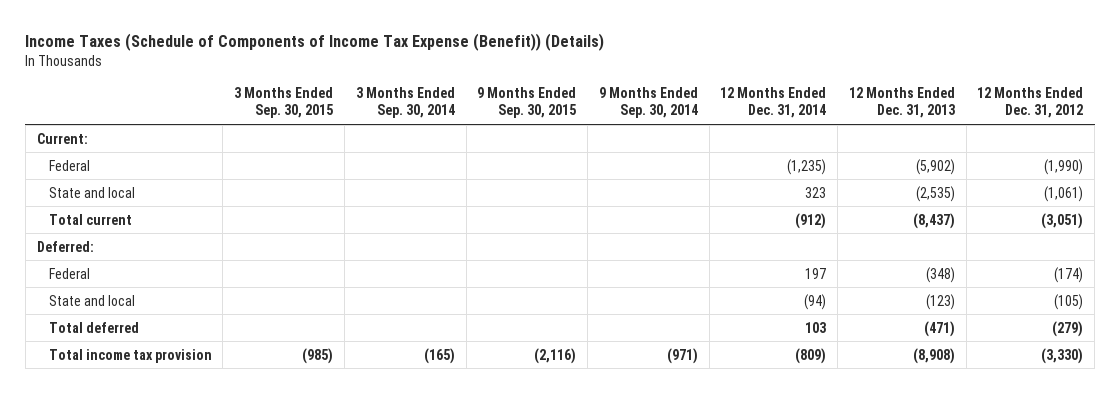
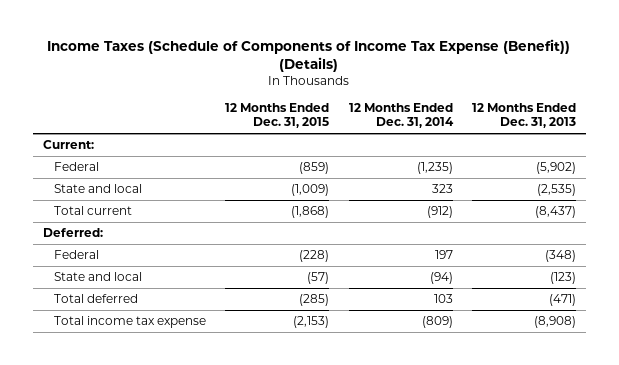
[234,87,334,119] 3 Months Ended Sep. 30, 2015 -> none
[355,87,455,119] 3 Months Ended Sep. 30, 2014 -> none
[477,87,577,119] 9 Months Ended Sep. 30, 2015 -> none
[598,87,698,119] 9 Months Ended Sep. 30, 2014 -> none
[977,87,1084,119] 12 Months Ended Dec. 31, 2012 -> none
none -> [225,103,330,129] 12 Months Ended Dec. 31, 2015
[48,348,212,363] Total income tax provision -> [53,316,206,329] Total income tax expense

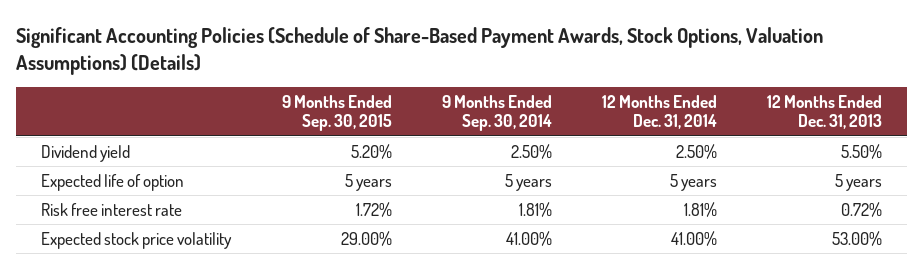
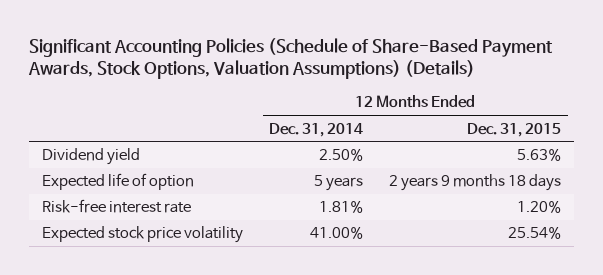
[281,94,392,132] 9 Months Ended Sep. 30, 2015 -> none
[441,94,552,132] 9 Months Ended Sep. 30, 2014 -> none
[766,94,882,130] 12 Months Ended Dec. 31, 2013 -> none
none -> [467,122,562,137] Dec. 31, 2015
[41,202,183,216] Risk free interest rate -> [42,199,192,214] Risk-free interest rate

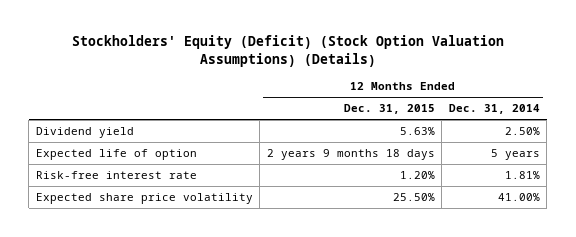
[28,37,554,80] Significant Accounting Policies (Schedule of Share-Based Payment Awards, Stock Options, Valuation Assumptions) (Details) -> [71,35,504,67] Stockholders' Equity (Deficit) (Stock Option Valuation Assumptions) (Details)
[42,226,244,244] Expected stock price volatility -> [35,193,253,205] Expected share price volatility
[508,226,562,240] 25.54% -> [392,193,435,202] 25.50%

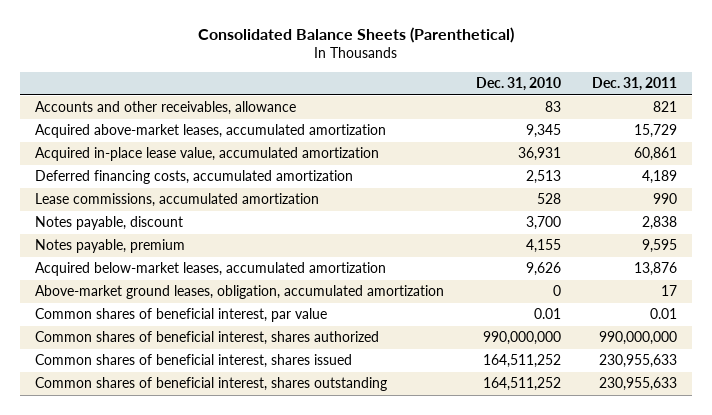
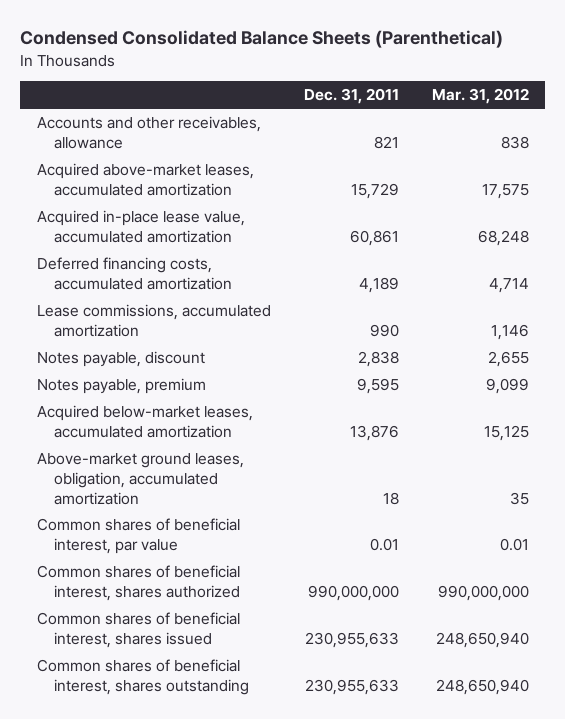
[198,27,515,44] Consolidated Balance Sheets (Parenthetical) -> [20,30,504,49] Condensed Consolidated Balance Sheets (Parenthetical)
[475,77,561,92] Dec. 31, 2010 -> none
none -> [431,88,529,105] Mar. 31, 2012
[660,285,677,297] 17 -> [382,491,399,505] 18

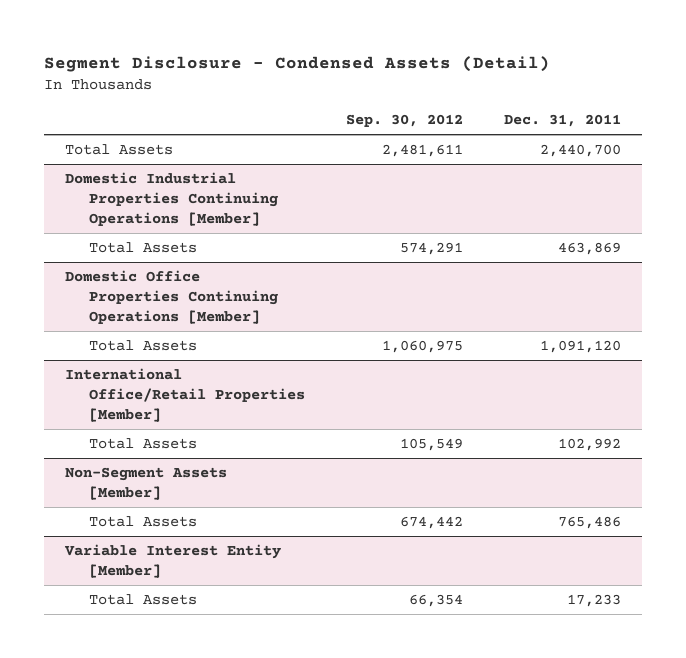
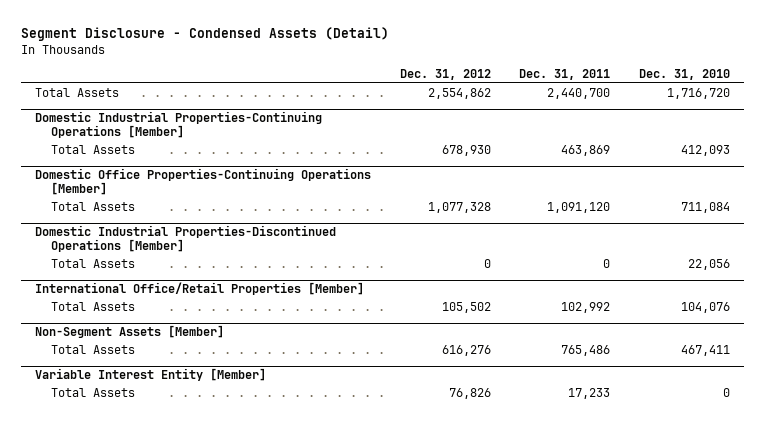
[346,113,464,127] Sep. 30, 2012 -> none
none -> [399,69,491,81] Dec. 31, 2012
none -> [639,69,731,81] Dec. 31, 2010
[64,172,279,226] Domestic Industrial Properties Continuing Operations [Member] -> [35,111,323,139] Domestic Industrial Properties-Continuing Operations [Member]
[64,270,279,324] Domestic Office Properties Continuing Operations [Member] -> [35,168,372,196] Domestic Office Properties-Continuing Operations [Member]
none -> [35,225,337,253] Domestic Industrial Properties-Discontinued Operations [Member]
none -> [51,259,136,269] Total Assets

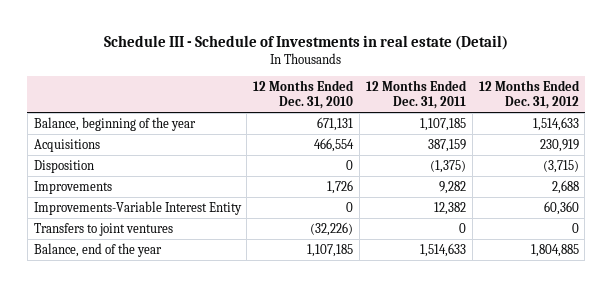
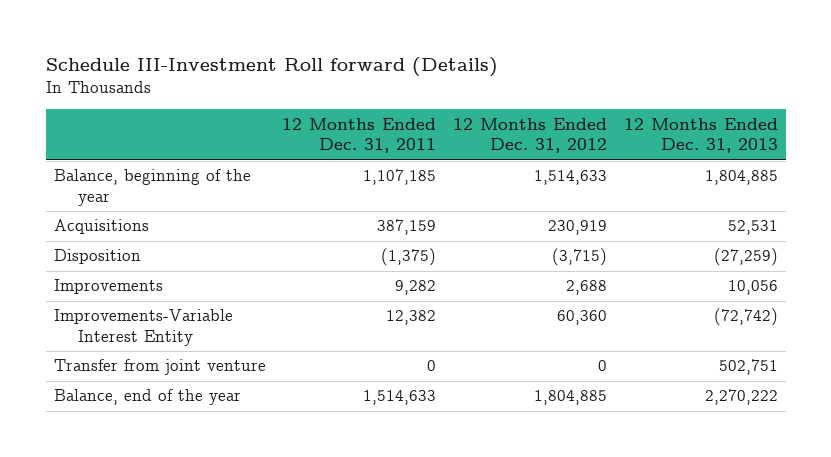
[104,34,509,50] Schedule III - Schedule of Investments in real estate (Detail) -> [45,56,498,77] Schedule III-Investment Roll forward (Details)
[253,79,355,109] 12 Months Ended Dec. 31, 2010 -> none
none -> [623,117,778,154] 12 Months Ended Dec. 31, 2013
[33,222,173,236] Transfers to joint ventures -> none
none -> [53,359,266,376] Transfer from joint venture

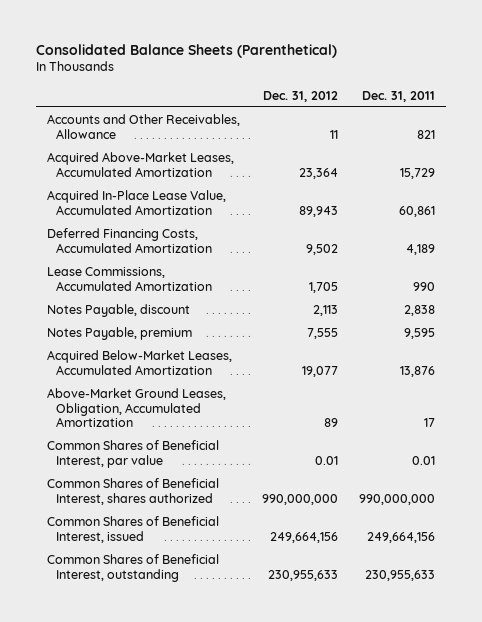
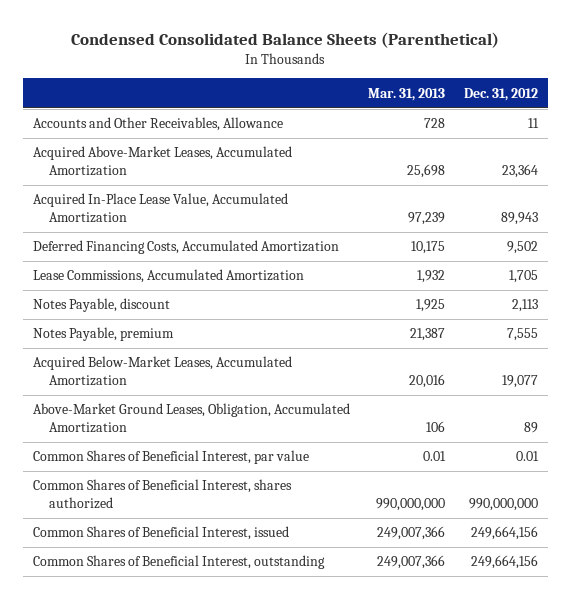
[35,43,337,58] Consolidated Balance Sheets (Parenthetical) -> [71,32,500,49] Condensed Consolidated Balance Sheets (Parenthetical)
[362,90,436,102] Dec. 31, 2011 -> none
none -> [368,87,446,101] Mar. 31, 2013
[267,569,338,581] 230,955,633 -> [471,555,539,570] 249,664,156

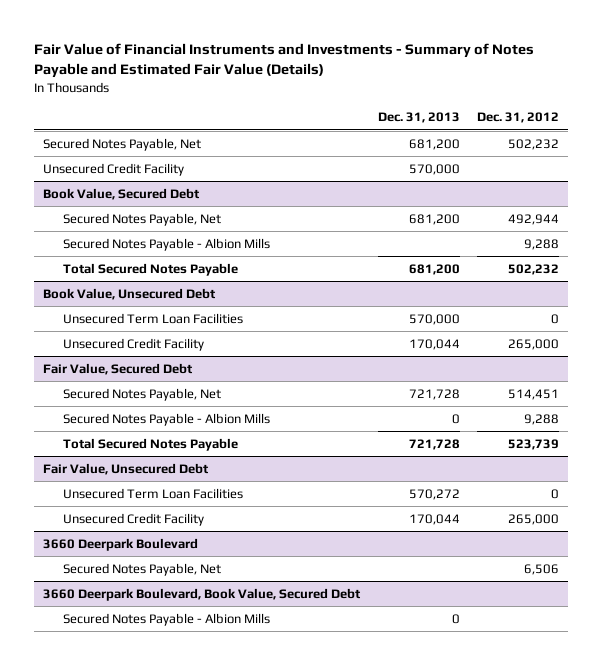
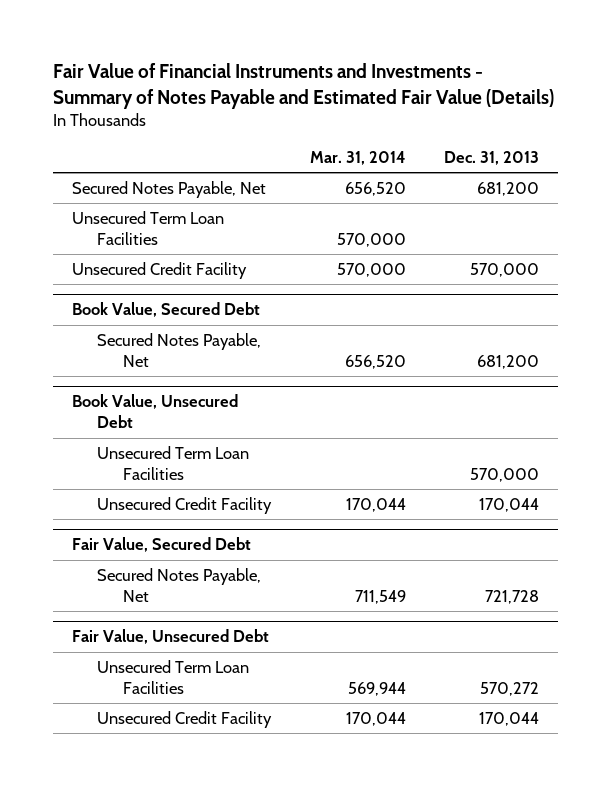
[477,112,560,124] Dec. 31, 2012 -> none
none -> [309,151,406,166] Mar. 31, 2014
none -> [72,210,225,245] Unsecured Term Loan Facilities
[62,237,270,251] Secured Notes Payable - Albion Mills -> none
[62,262,238,276] Total Secured Notes Payable -> none
[62,412,270,426] Secured Notes Payable - Albion Mills -> none
[62,437,238,451] Total Secured Notes Payable -> none
[43,537,199,551] 3660 Deerpark Boulevard -> none
[62,562,221,576] Secured Notes Payable, Net -> none
[43,587,362,601] 3660 Deerpark Boulevard, Book Value, Secured Debt -> none
[62,612,270,626] Secured Notes Payable - Albion Mills -> none

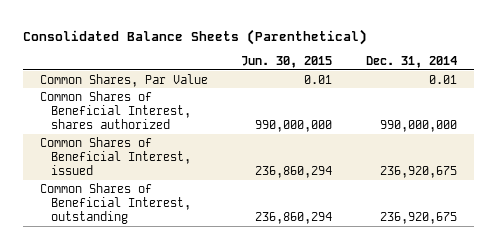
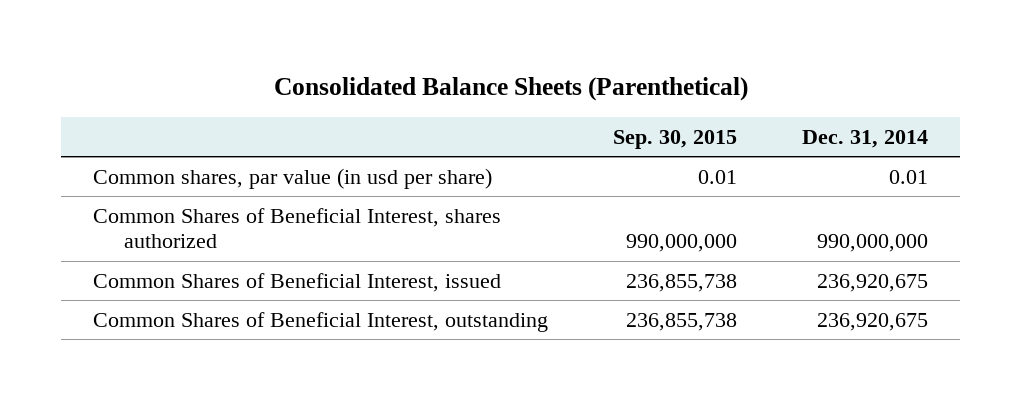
[241,56,333,69] Jun. 30, 2015 -> none
none -> [613,130,738,150] Sep. 30, 2015
[39,73,208,87] Common Shares, Par Value -> [93,167,493,189] Common shares, par value (in usd per share)

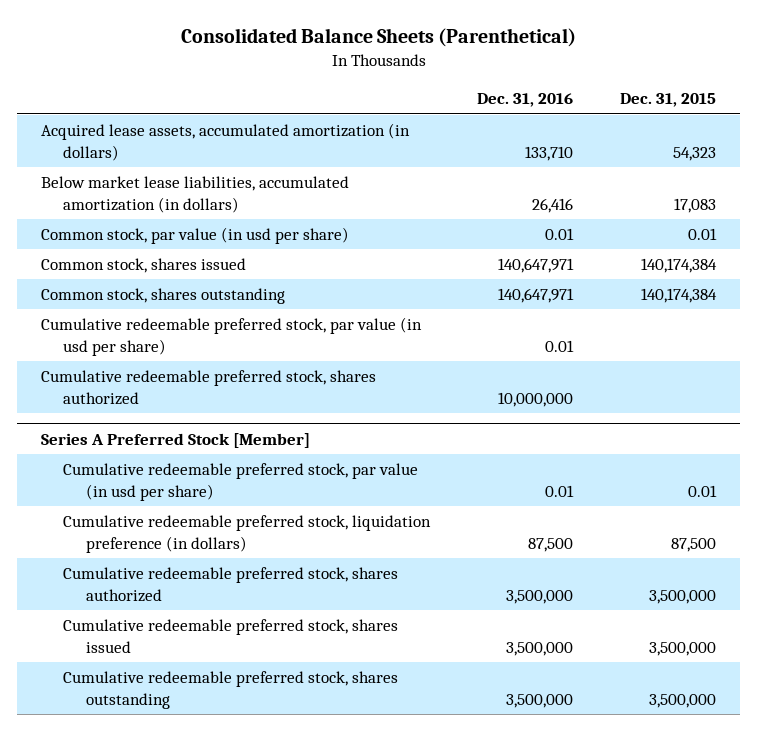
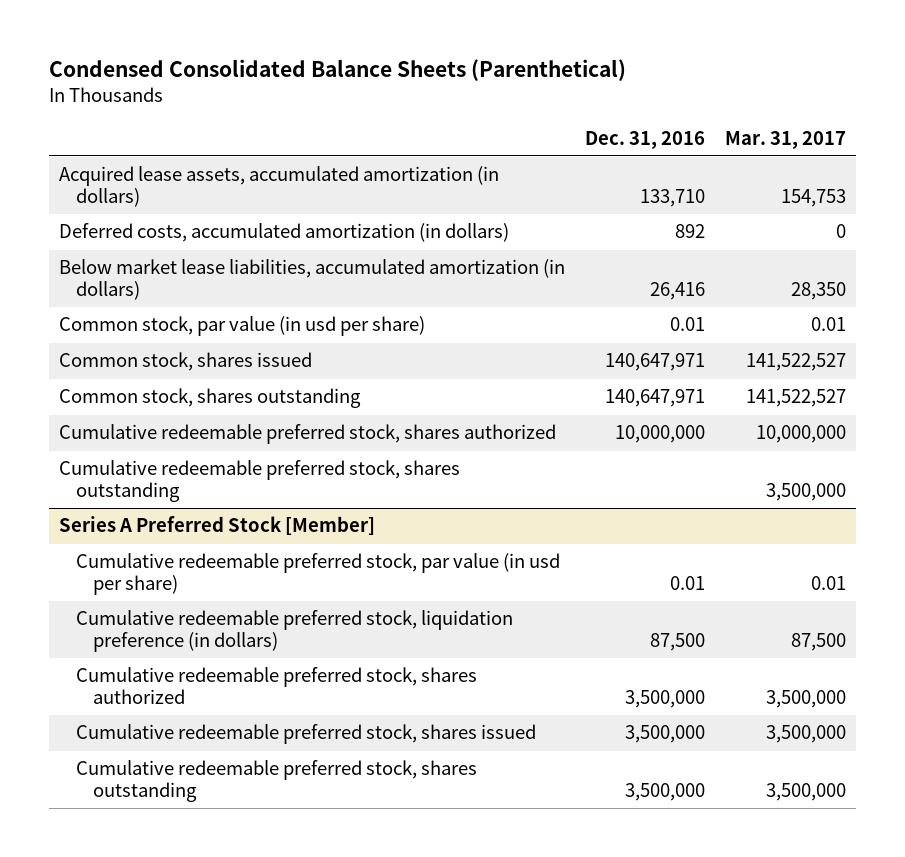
[180,28,576,48] Consolidated Balance Sheets (Parenthetical) -> [48,59,626,82] Condensed Consolidated Balance Sheets (Parenthetical)
[620,93,717,108] Dec. 31, 2015 -> none
none -> [725,130,847,149] Mar. 31, 2017
none -> [58,223,509,243] Deferred costs, accumulated amortization (in dollars)
[40,316,422,356] Cumulative redeemable preferred stock, par value (in usd per share) -> none
none -> [58,460,460,502] Cumulative redeemable preferred stock, shares outstanding

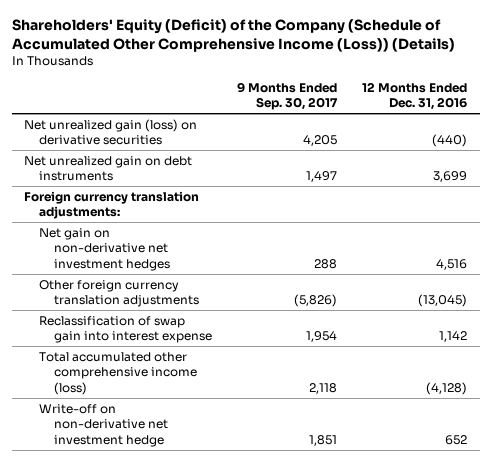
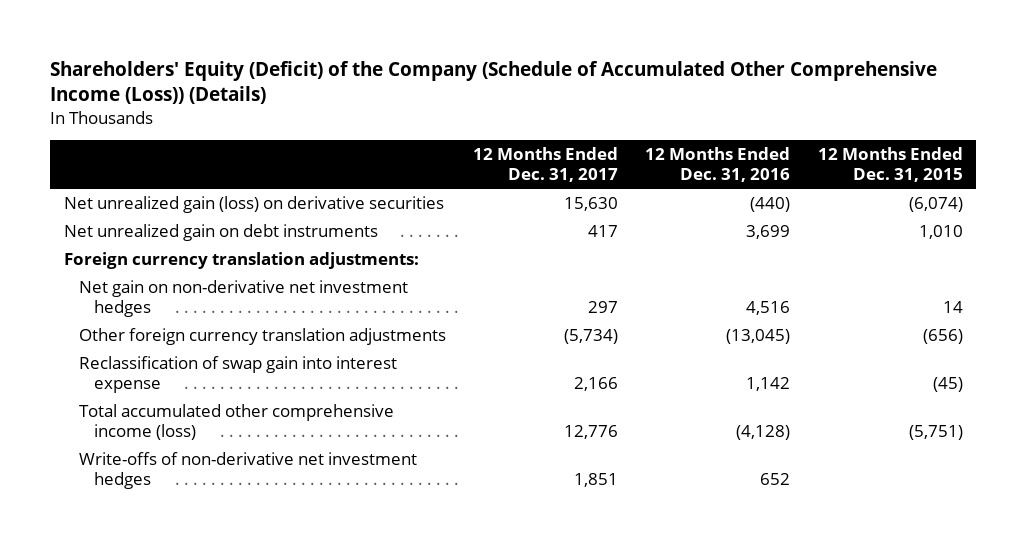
[237,81,339,111] 9 Months Ended Sep. 30, 2017 -> none
none -> [472,147,618,183] 12 Months Ended Dec. 31, 2017
none -> [817,147,963,183] 12 Months Ended Dec. 31, 2015
[39,403,169,447] Write-off on non-derivative net investment hedge -> [78,451,417,489] Write-offs of non-derivative net investment hedges

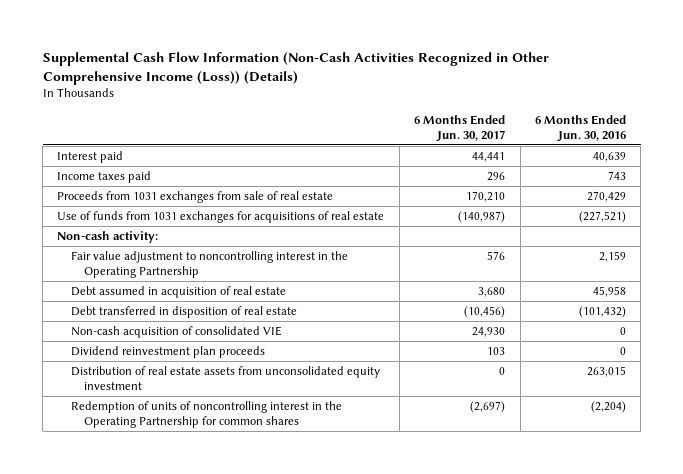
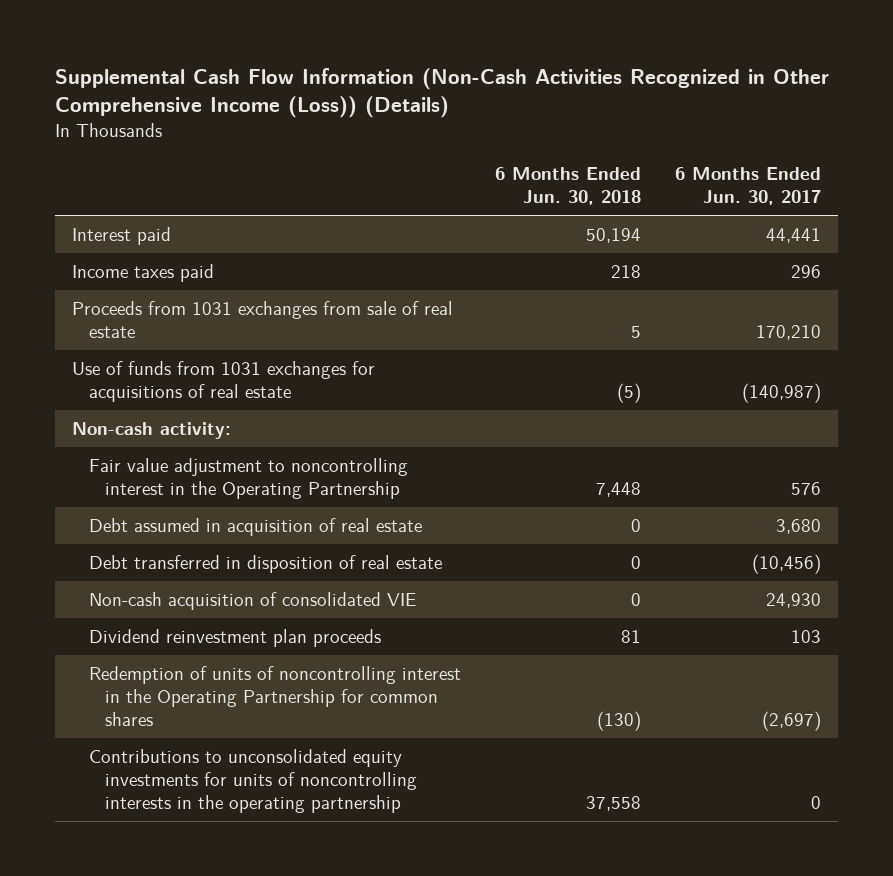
[535,114,627,142] 6 Months Ended Jun. 30, 2016 -> none
none -> [494,167,641,206] 6 Months Ended Jun. 30, 2018
[70,365,380,390] Distribution of real estate assets from unconsolidated equity investment -> none
none -> [88,748,418,814] Contributions to unconsolidated equity investments for units of noncontrolling interests in the operating partnership

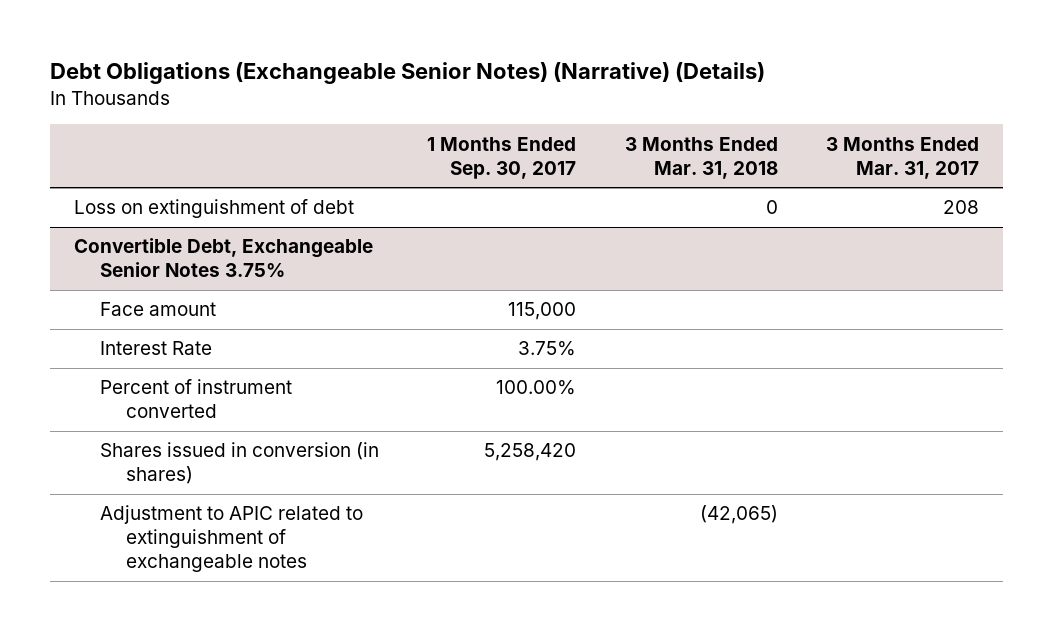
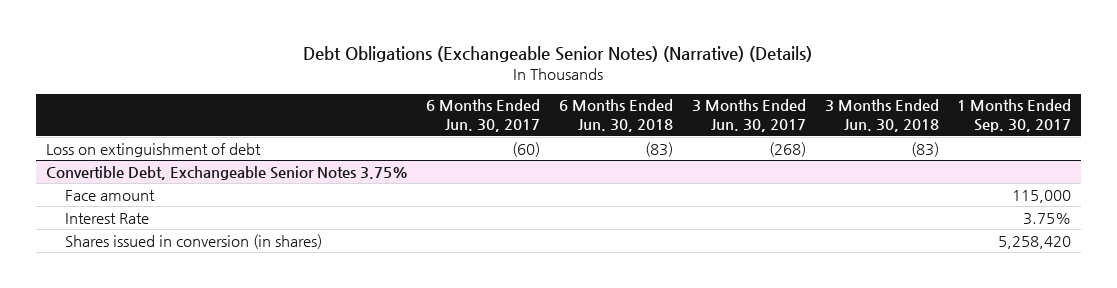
[624,136,778,179] 3 Months Ended Mar. 31, 2018 -> none
[826,136,980,179] 3 Months Ended Mar. 31, 2017 -> none
none -> [426,99,541,133] 6 Months Ended Jun. 30, 2017
none -> [559,99,674,133] 6 Months Ended Jun. 30, 2018
none -> [691,99,806,133] 3 Months Ended Jun. 30, 2017
none -> [824,99,939,133] 3 Months Ended Jun. 30, 2018
[99,379,292,419] Percent of instrument converted -> none
[99,505,363,573] Adjustment to APIC related to extinguishment of exchangeable notes -> none

